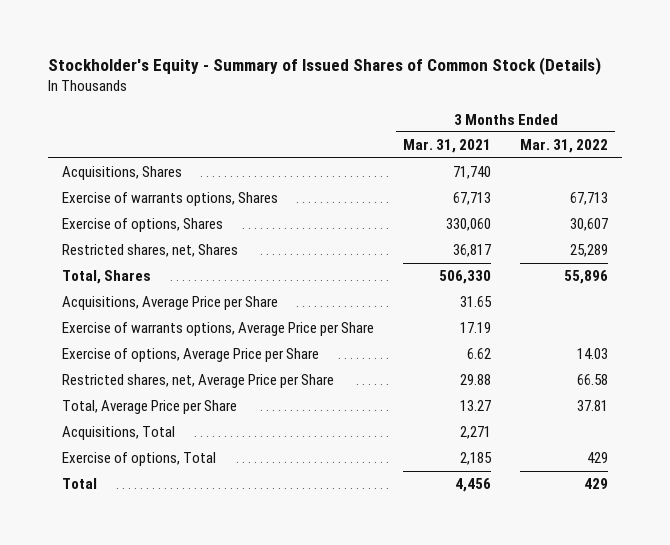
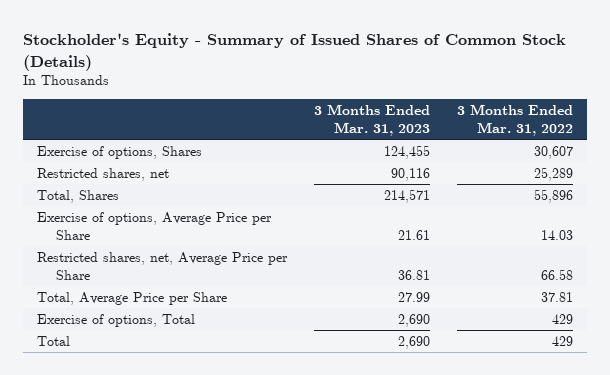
[403,139,492,154] Mar. 31, 2021 -> none
none -> [314,104,431,137] 3 Months Ended Mar. 31, 2023
[62,166,183,181] Acquisitions, Shares -> none
[62,192,279,207] Exercise of warrants options, Shares -> none
[62,244,239,258] Restricted shares, net, Shares -> [36,167,169,181] Restricted shares, net
[62,296,279,311] Acquisitions, Average Price per Share -> none
[62,322,375,337] Exercise of warrants options, Average Price per Share -> none
[62,426,176,441] Acquisitions, Total -> none

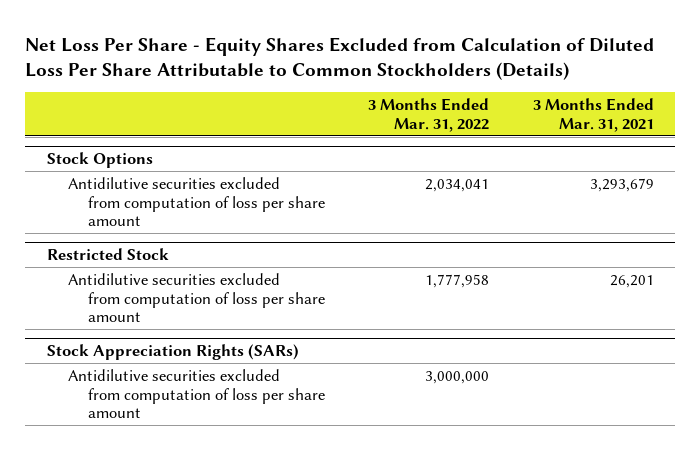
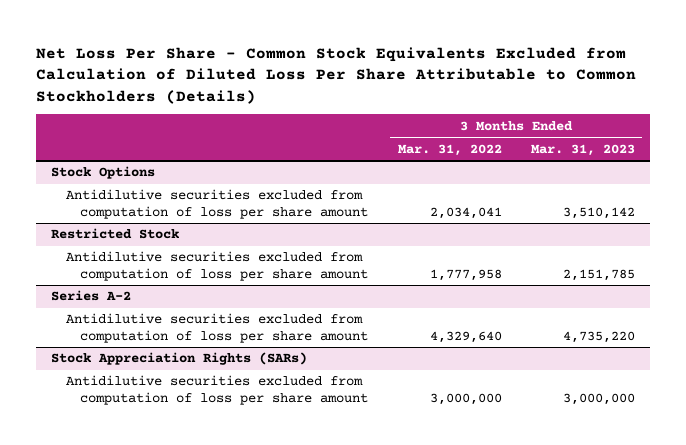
[25,36,655,81] Net Loss Per Share - Equity Shares Excluded from Calculation of Diluted Loss Per Share Attributable to Common Stockholders (Details) -> [36,46,637,104] Net Loss Per Share - Common Stock Equivalents Excluded from Calculation of Diluted Loss Per Share Attributable to Common Stockholders (Details)
[532,97,654,132] 3 Months Ended Mar. 31, 2021 -> none
none -> [531,143,636,156] Mar. 31, 2023
none -> [51,290,132,302] Series A-2
none -> [65,313,369,343] Antidilutive securities excluded from computation of loss per share amount

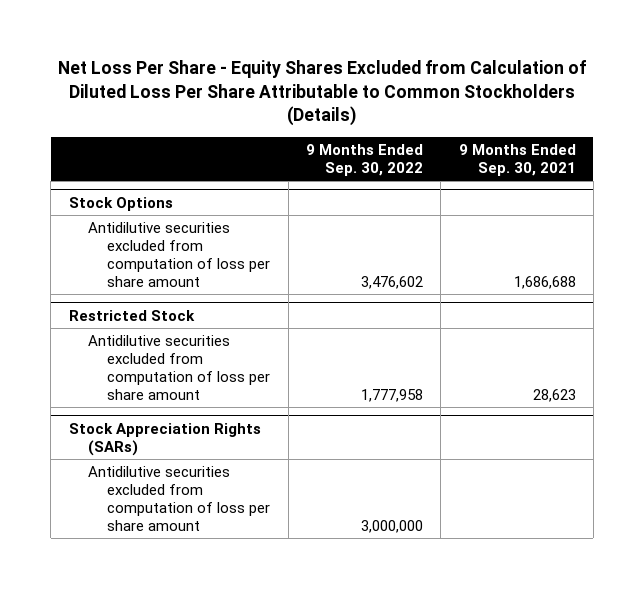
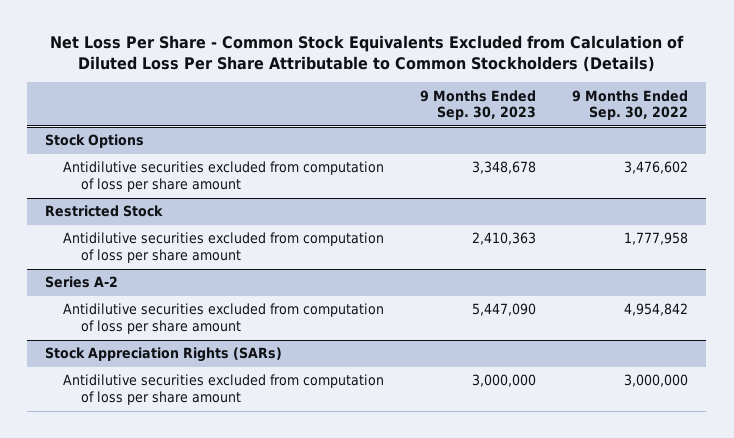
[58,60,587,127] Net Loss Per Share - Equity Shares Excluded from Calculation of Diluted Loss Per Share Attributable to Common Stockholders (Details) -> [49,35,684,72] Net Loss Per Share - Common Stock Equivalents Excluded from Calculation of Diluted Loss Per Share Attributable to Common Stockholders (Details)
[458,143,576,176] 9 Months Ended Sep. 30, 2021 -> none
none -> [420,89,537,121] 9 Months Ended Sep. 30, 2023
none -> [45,276,119,289] Series A-2
none -> [63,303,385,334] Antidilutive securities excluded from computation of loss per share amount

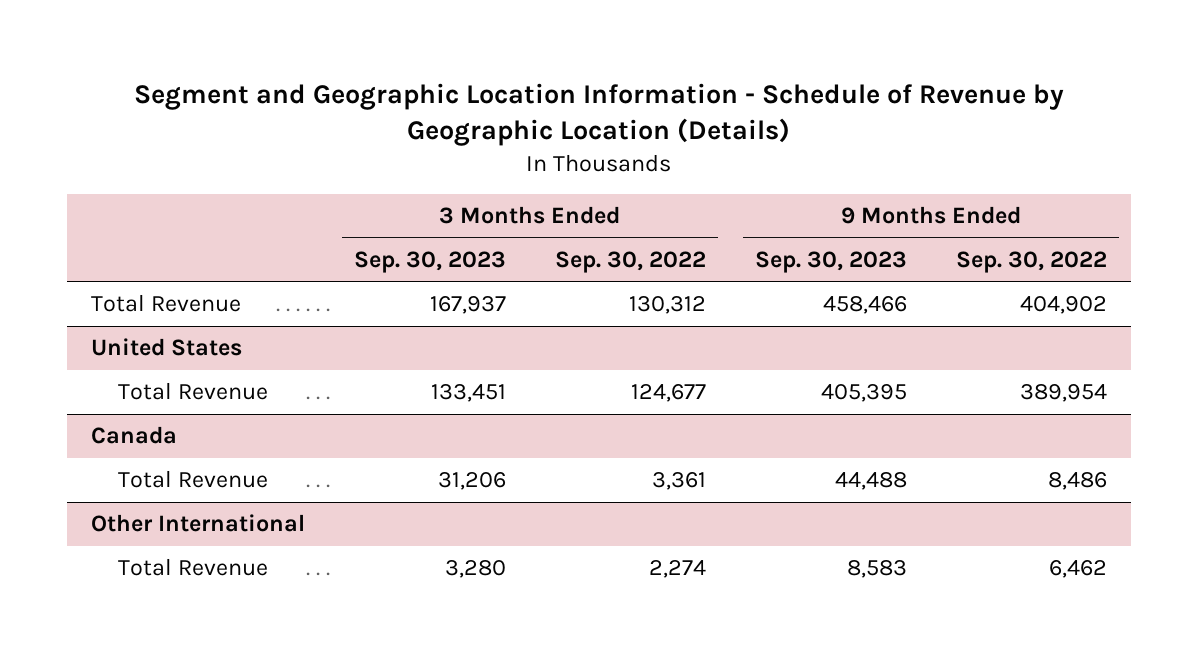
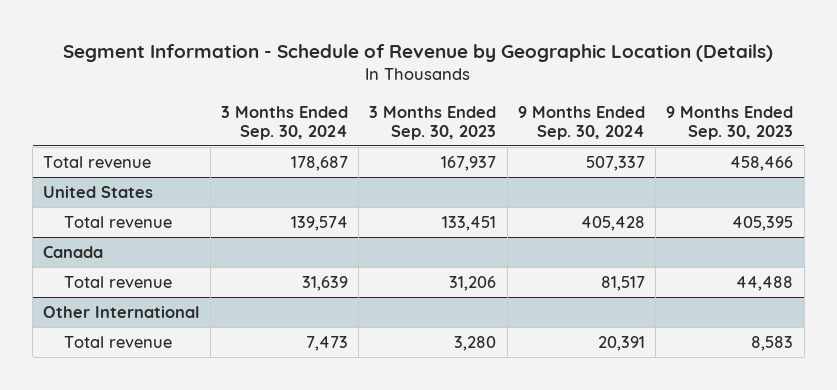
[133,82,1064,147] Segment and Geographic Location Information - Schedule of Revenue by Geographic Location (Details) -> [63,43,774,62] Segment Information - Schedule of Revenue by Geographic Location (Details)
[554,250,706,273] Sep. 30, 2022 -> none
[955,250,1107,273] Sep. 30, 2022 -> none
none -> [220,105,348,140] 3 Months Ended Sep. 30, 2024
none -> [517,105,645,140] 9 Months Ended Sep. 30, 2024
[91,294,242,313] Total Revenue -> [43,156,152,169] Total revenue
[117,382,268,401] Total Revenue -> [64,216,173,229] Total revenue
[117,470,268,489] Total Revenue -> [64,276,173,289] Total revenue
[117,558,268,577] Total Revenue -> [64,336,173,349] Total revenue

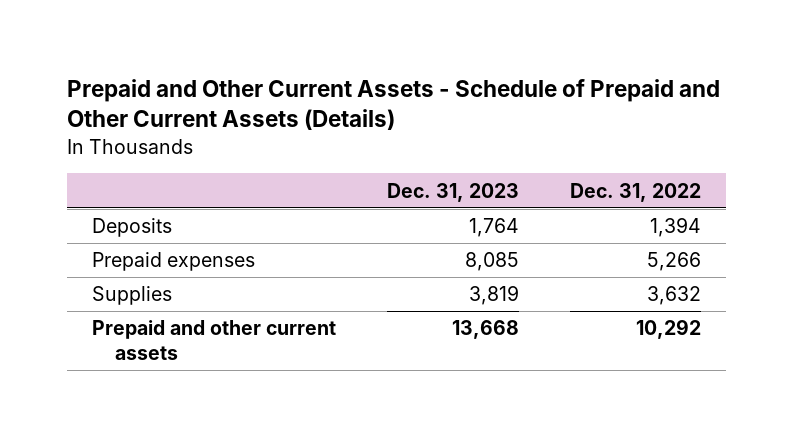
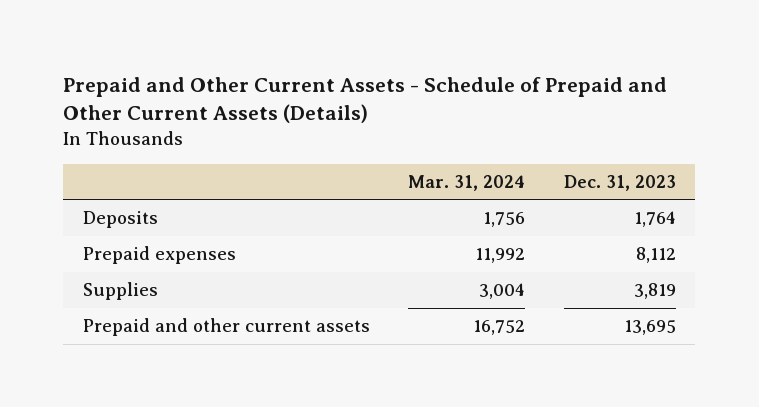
[569,182,701,202] Dec. 31, 2022 -> none
none -> [408,174,526,191] Mar. 31, 2024
[464,252,519,272] 8,085 -> [636,247,677,264] 8,112
[451,320,519,340] 13,668 -> [624,320,677,336] 13,695

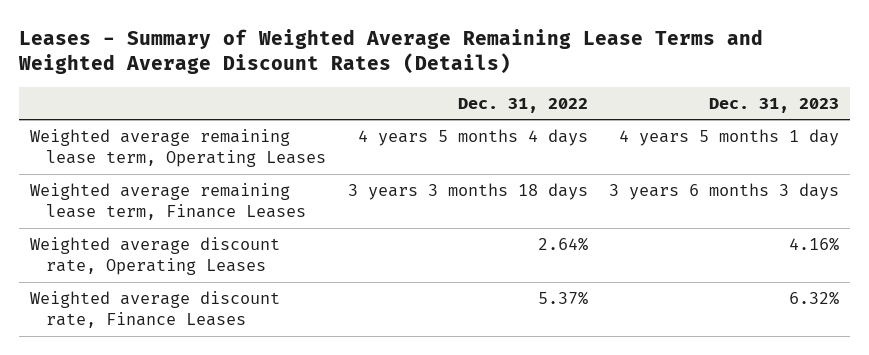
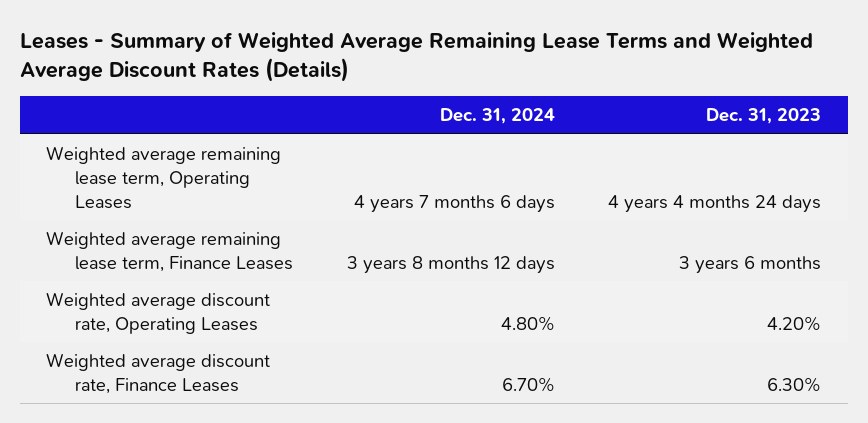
[457,97,588,113] Dec. 31, 2022 -> none
none -> [439,108,555,125] Dec. 31, 2024
[619,129,840,147] 4 years 5 months 1 day -> [608,194,822,213] 4 years 4 months 24 days
[609,183,840,201] 3 years 6 months 3 days -> [679,255,822,274] 3 years 6 months
[789,237,840,252] 4.16% -> [767,315,822,331] 4.20%
[789,291,840,306] 6.32% -> [767,376,822,392] 6.30%

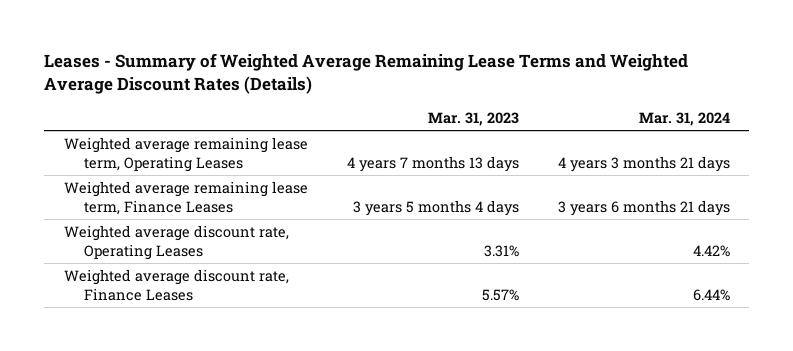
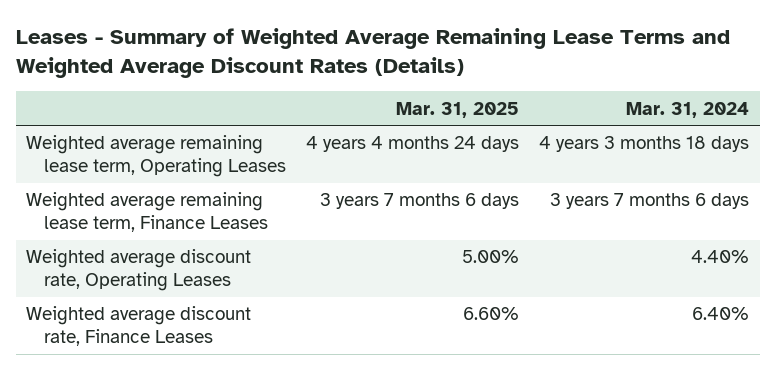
[427,111,519,126] Mar. 31, 2023 -> none
none -> [396,101,520,118] Mar. 31, 2025
[557,155,730,172] 4 years 3 months 21 days -> [539,136,750,153] 4 years 3 months 18 days
[557,199,730,216] 3 years 6 months 21 days -> [550,193,750,210] 3 years 7 months 6 days
[692,244,730,257] 4.42% -> [691,250,750,264] 4.40%
[692,288,730,301] 6.44% -> [692,307,750,321] 6.40%

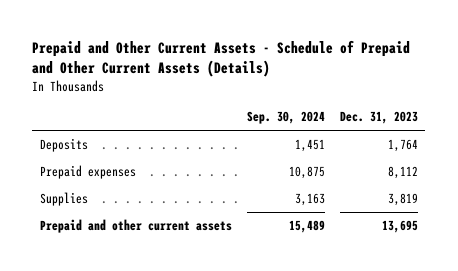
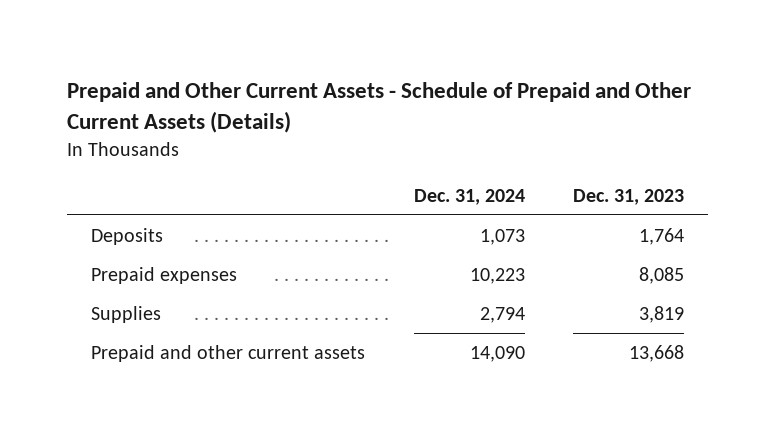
[246,111,325,125] Sep. 30, 2024 -> none
none -> [413,189,525,206] Dec. 31, 2024
[387,165,418,179] 8,112 -> [638,266,684,284] 8,085
[381,219,418,233] 13,695 -> [628,344,684,362] 13,668

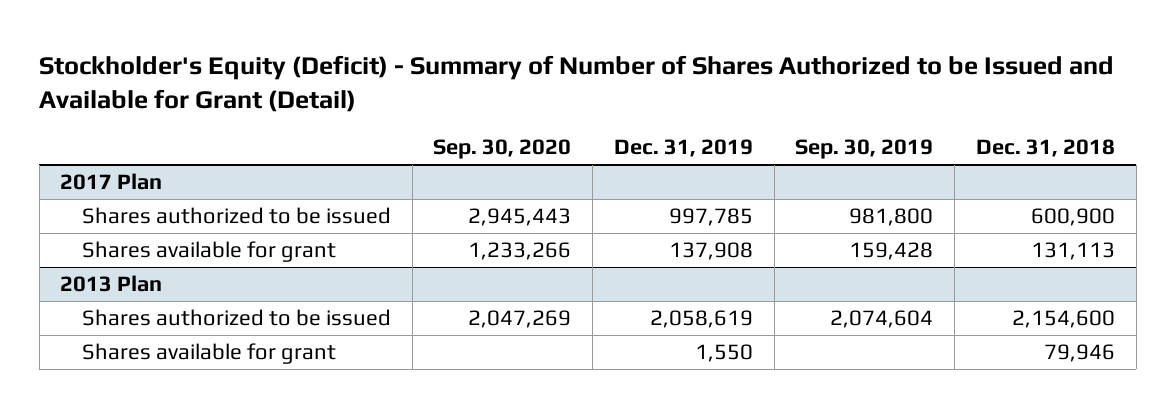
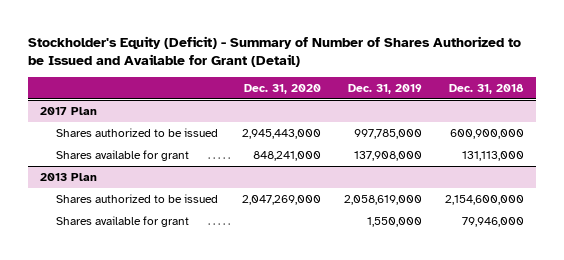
[433,139,572,160] Sep. 30, 2020 -> none
[795,139,934,160] Sep. 30, 2019 -> none
none -> [243,83,321,94] Dec. 31, 2020
[668,208,753,227] 997,785 -> [353,128,422,139] 997,785,000
[1030,208,1115,227] 600,900 -> [450,128,525,139] 600,900,000
[668,242,753,261] 137,908 -> [353,150,422,161] 137,908,000
[1030,242,1115,261] 131,113 -> [462,150,525,161] 131,113,000
[649,310,753,329] 2,058,619 -> [343,194,422,205] 2,058,619,000
[1011,310,1115,329] 2,154,600 -> [445,194,525,205] 2,154,600,000
[694,344,753,363] 1,550 -> [366,216,422,227] 1,550,000
[1043,344,1115,363] 79,946 -> [462,216,525,227] 79,946,000

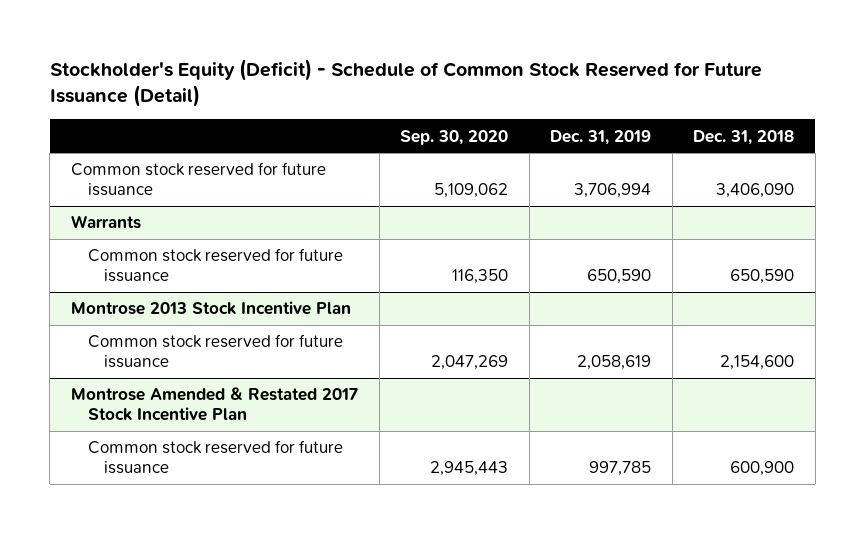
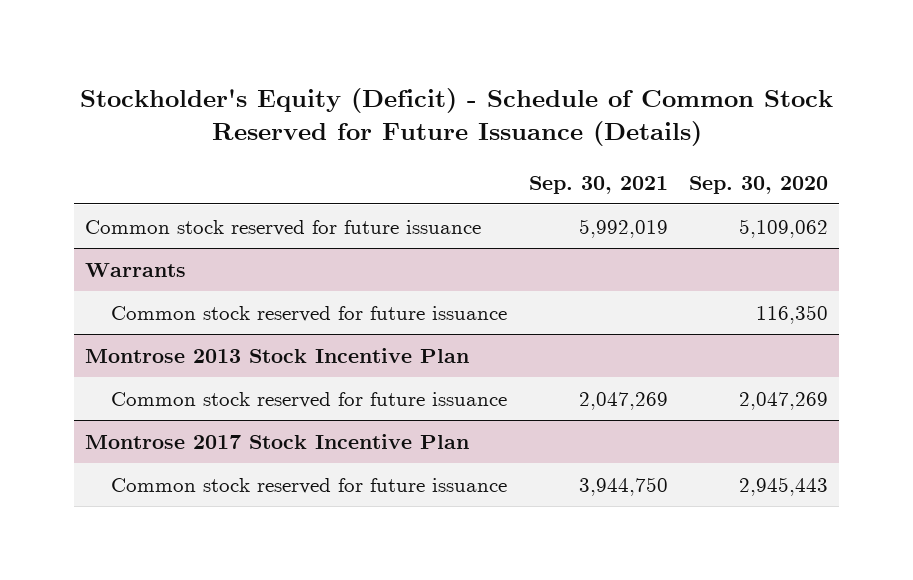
[49,59,762,108] Stockholder's Equity (Deficit) - Schedule of Common Stock Reserved for Future Issuance (Detail) -> [79,87,833,146] Stockholder's Equity (Deficit) - Schedule of Common Stock Reserved for Future Issuance (Details)
[550,129,652,145] Dec. 31, 2019 -> none
[693,129,795,145] Dec. 31, 2018 -> none
none -> [528,175,668,194] Sep. 30, 2021
[70,387,358,422] Montrose Amended & Restated 2017 Stock Incentive Plan -> [84,433,469,449] Montrose 2017 Stock Incentive Plan

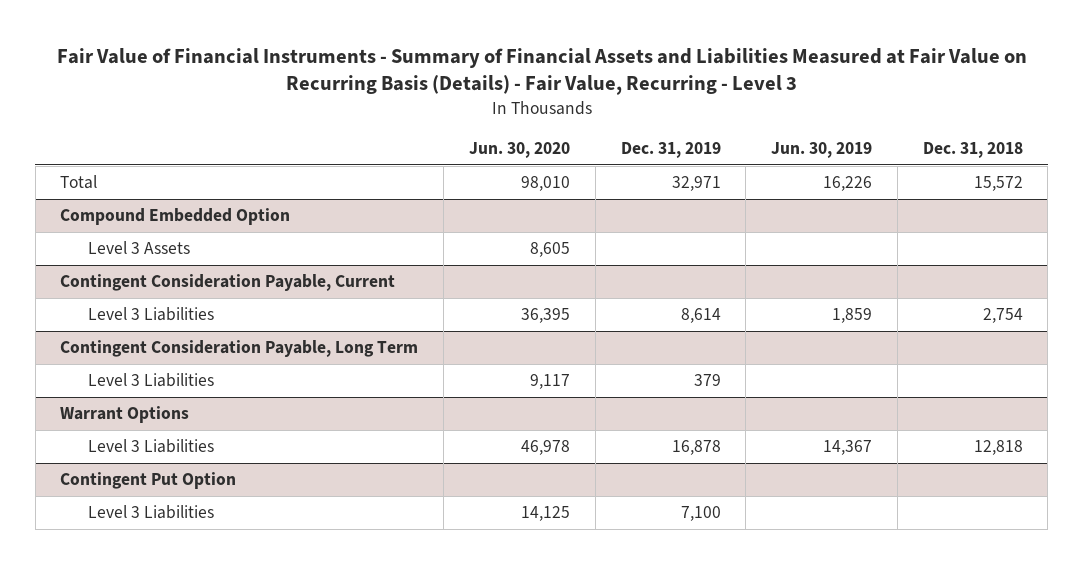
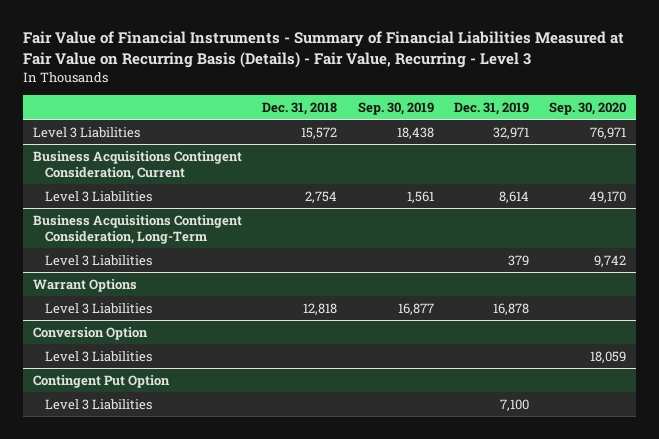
[56,47,1027,96] Fair Value of Financial Instruments - Summary of Financial Assets and Liabilities Measured at Fair Value on Recurring Basis (Details) - Fair Value, Recurring - Level 3 -> [23,31,625,68] Fair Value of Financial Instruments - Summary of Financial Liabilities Measured at Fair Value on Recurring Basis (Details) - Fair Value, Recurring - Level 3
[468,142,570,159] Jun. 30, 2020 -> none
[771,142,873,159] Jun. 30, 2019 -> none
none -> [357,101,434,115] Sep. 30, 2019
none -> [548,101,626,115] Sep. 30, 2020
[87,241,190,255] Level 3 Assets -> none
[60,274,396,292] Contingent Consideration Payable, Current -> none
[60,175,98,190] Total -> [33,126,141,138] Level 3 Liabilities
[60,208,291,226] Compound Embedded Option -> [33,150,243,180] Business Acquisitions Contingent Consideration, Current
[60,340,419,358] Contingent Consideration Payable, Long Term -> [33,214,243,244] Business Acquisitions Contingent Consideration, Long-Term
none -> [33,326,149,340] Conversion Option
none -> [44,350,152,362] Level 3 Liabilities

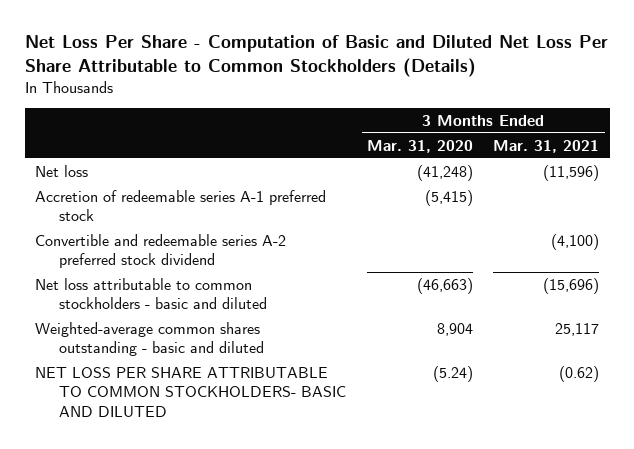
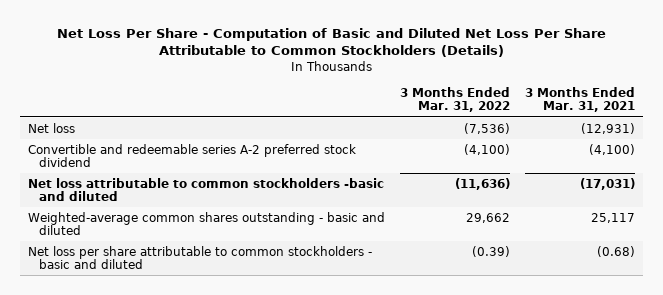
[366,139,473,153] Mar. 31, 2020 -> none
none -> [400,86,511,113] 3 Months Ended Mar. 31, 2022
[34,189,326,222] Accretion of redeemable series A-1 preferred stock -> none
[543,164,600,181] (11,596) -> [581,122,636,134] (12,931)
[34,277,268,310] Net loss attributable to common stockholders - basic and diluted -> [27,177,384,202] Net loss attributable to common stockholders -basic and diluted
[543,277,600,294] (15,696) -> [580,177,636,190] (17,031)
[34,366,347,417] NET LOSS PER SHARE ATTRIBUTABLE TO COMMON STOCKHOLDERS- BASIC AND DILUTED -> [27,245,372,270] Net loss per share attributable to common stockholders - basic and diluted
[559,365,600,382] (0.62) -> [597,245,636,257] (0.68)

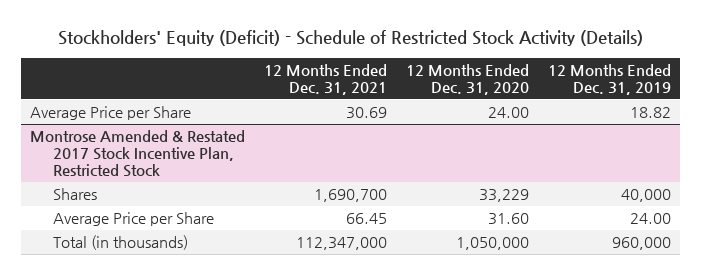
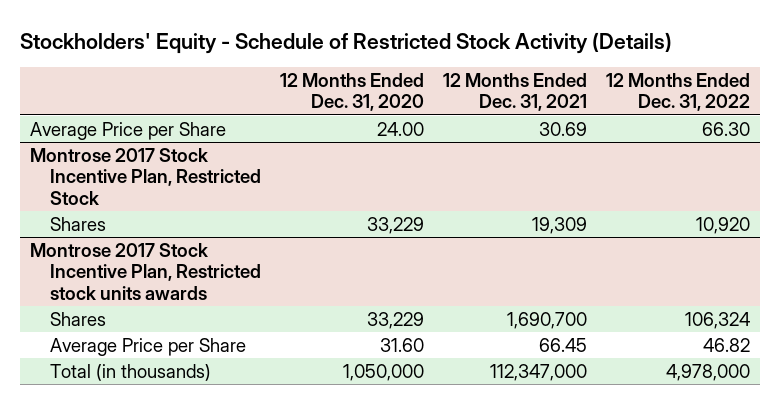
[57,30,643,47] Stockholders' Equity (Deficit) - Schedule of Restricted Stock Activity (Details) -> [19,31,672,54] Stockholders' Equity - Schedule of Restricted Stock Activity (Details)
[547,63,671,95] 12 Months Ended Dec. 31, 2019 -> none
none -> [606,72,751,112] 12 Months Ended Dec. 31, 2022
[30,130,246,178] Montrose Amended & Restated 2017 Stock Incentive Plan, Restricted Stock -> [29,147,261,205] Montrose 2017 Stock Incentive Plan, Restricted Stock
none -> [49,216,106,231] Shares
none -> [29,242,261,300] Montrose 2017 Stock Incentive Plan, Restricted stock units awards

